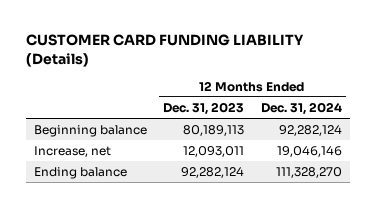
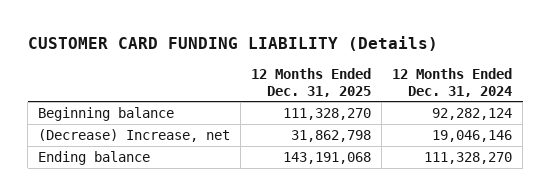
[163,101,245,115] Dec. 31, 2023 -> none
none -> [251,67,372,97] 12 Months Ended Dec. 31, 2025
[34,145,112,157] Increase, net -> [38,128,231,142] (Decrease) Increase, net

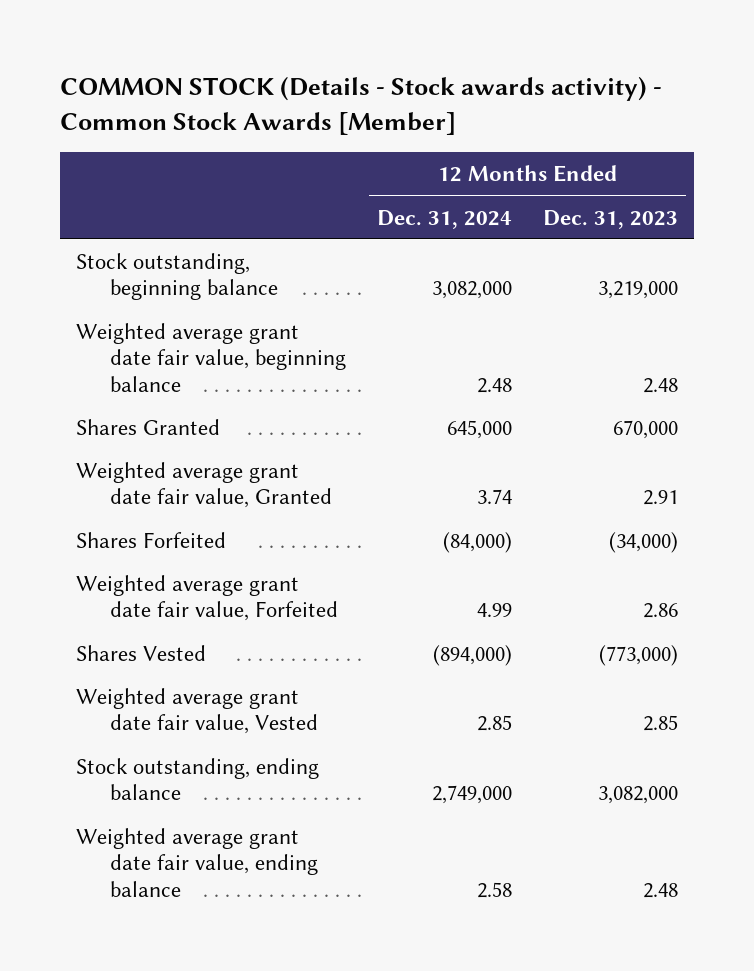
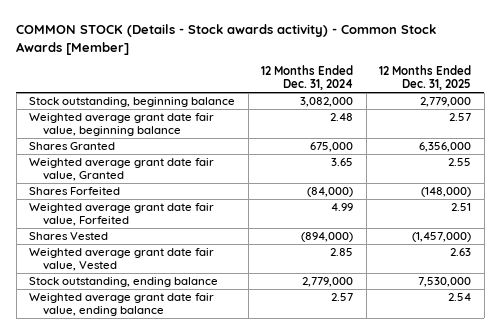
[543,209,679,229] Dec. 31, 2023 -> none
none -> [379,64,472,91] 12 Months Ended Dec. 31, 2025
[447,419,513,439] 645,000 -> [310,142,354,153] 675,000
[477,489,513,505] 3.74 -> [331,158,354,167] 3.65
[432,785,513,805] 2,749,000 -> [302,277,354,288] 2,779,000
[477,881,513,898] 2.58 -> [331,293,354,302] 2.57

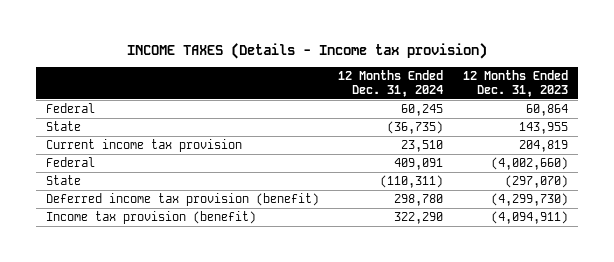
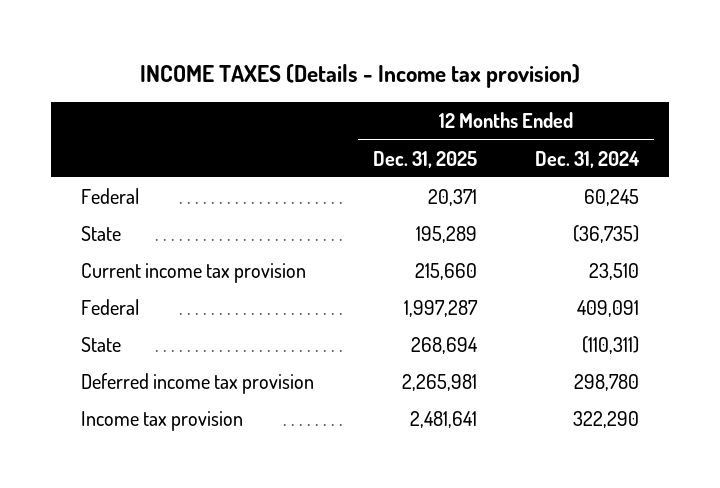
[462,69,568,97] 12 Months Ended Dec. 31, 2023 -> none
none -> [372,150,477,168] Dec. 31, 2025
[45,193,319,207] Deferred income tax provision (benefit) -> [80,372,314,394] Deferred income tax provision
[45,211,256,225] Income tax provision (benefit) -> [80,410,243,431] Income tax provision

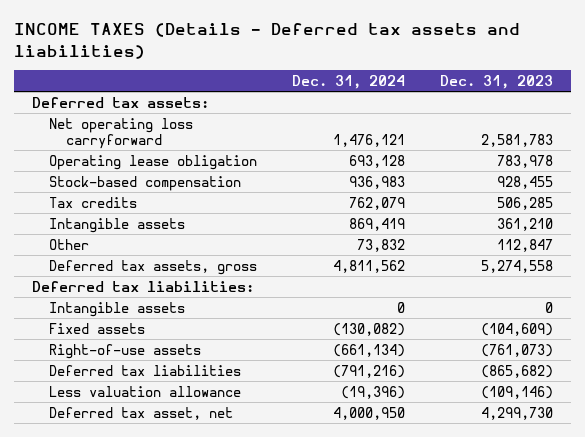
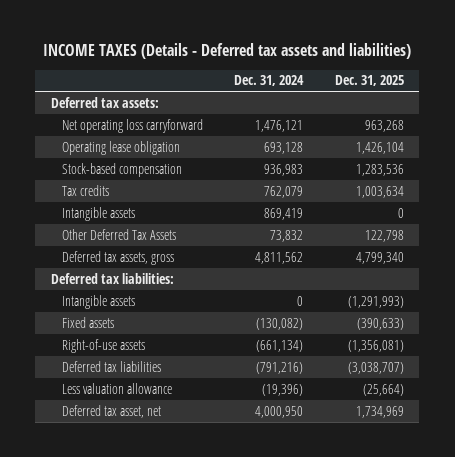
[440,74,554,89] Dec. 31, 2023 -> none
none -> [334,75,404,87] Dec. 31, 2025
[48,238,89,250] Other -> [61,228,176,240] Other Deferred Tax Assets

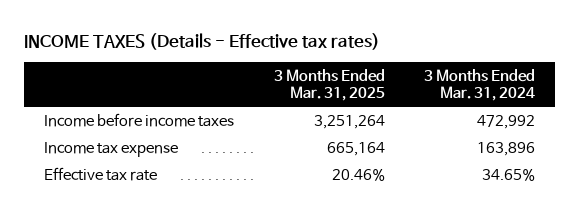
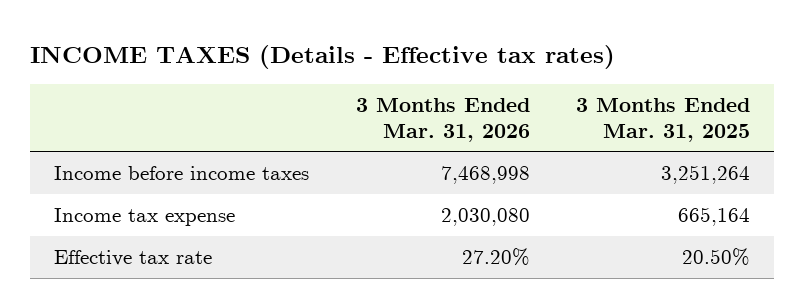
[424,68,536,102] 3 Months Ended Mar. 31, 2024 -> none
none -> [355,98,530,142] 3 Months Ended Mar. 31, 2026
[331,167,385,181] 20.46% -> [682,248,751,267] 20.50%

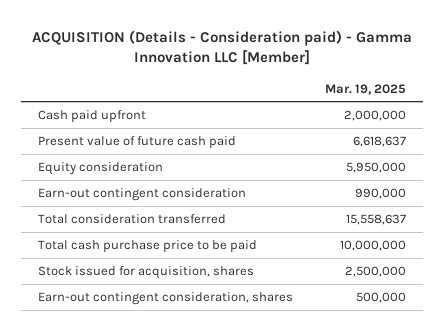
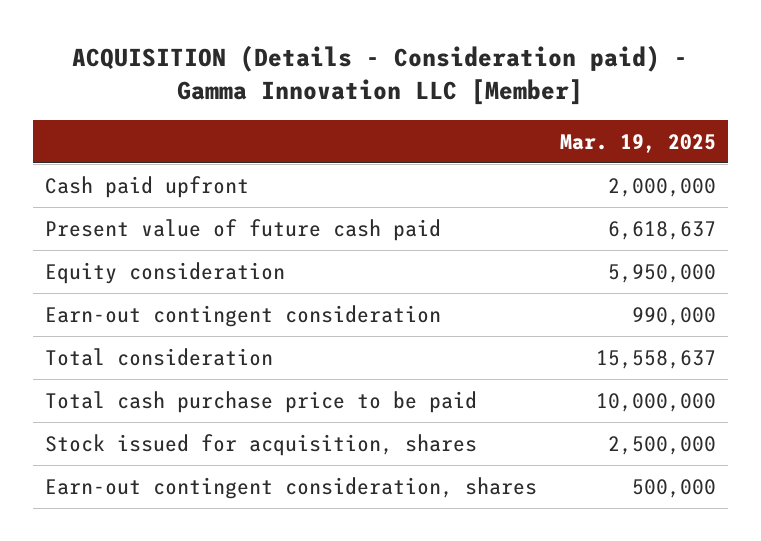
[37,214,226,225] Total consideration transferred -> [44,347,273,366] Total consideration

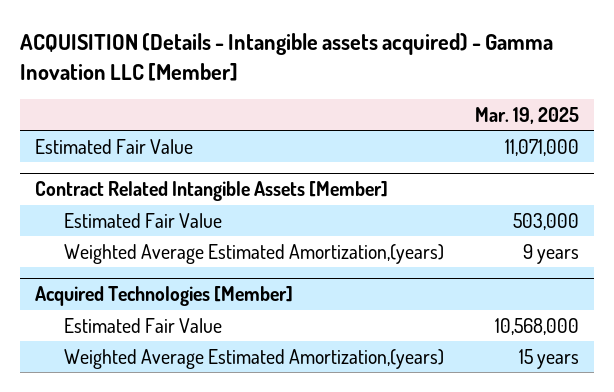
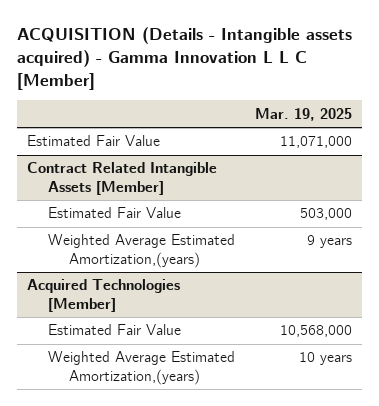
[19,32,553,81] ACQUISITION (Details - Intangible assets acquired) - Gamma Inovation LLC [Member] -> [17,26,353,90] ACQUISITION (Details - Intangible assets acquired) - Gamma Innovation L L C [Member]
[518,348,579,369] 15 years -> [299,352,353,366] 10 years

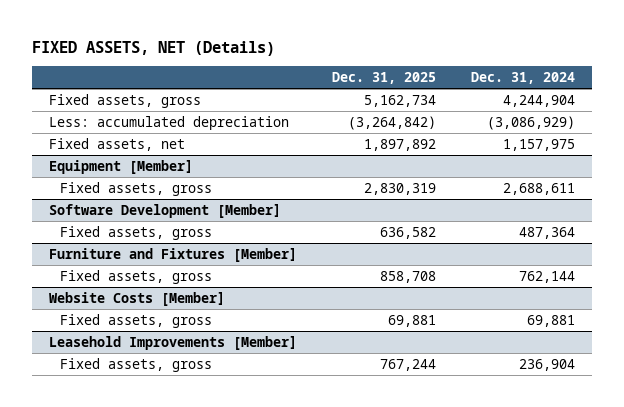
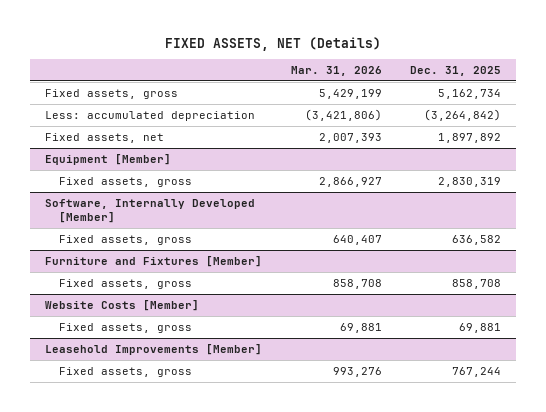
[470,72,575,85] Dec. 31, 2024 -> none
none -> [290,65,382,76] Mar. 31, 2026
[49,203,282,218] Software Development [Member] -> [44,199,255,223] Software, Internally Developed [Member]

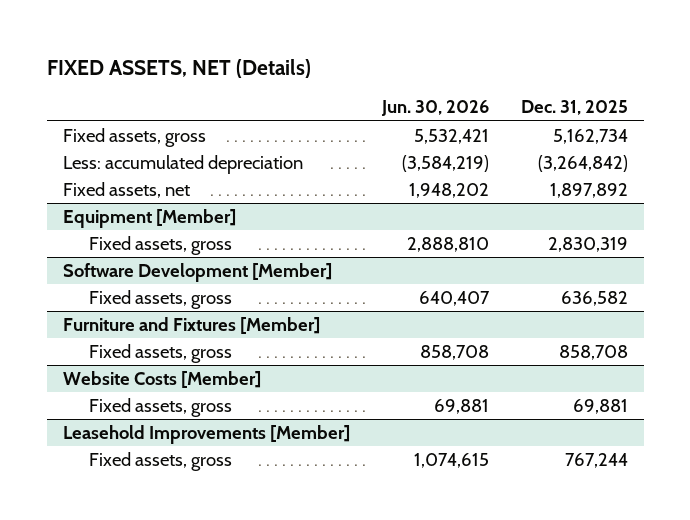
[290,65,382,76] Mar. 31, 2026 -> none
none -> [380,100,489,117] Jun. 30, 2026
[44,199,255,223] Software, Internally Developed [Member] -> [62,262,332,282] Software Development [Member]

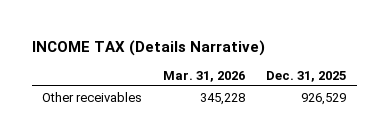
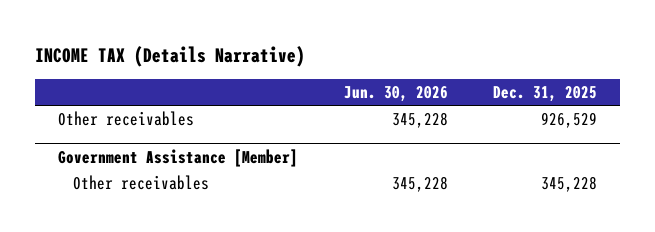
[163,71,246,83] Mar. 31, 2026 -> none
none -> [343,85,448,102] Jun. 30, 2026
none -> [58,148,299,167] Government Assistance [Member]
none -> [73,175,210,191] Other receivables

